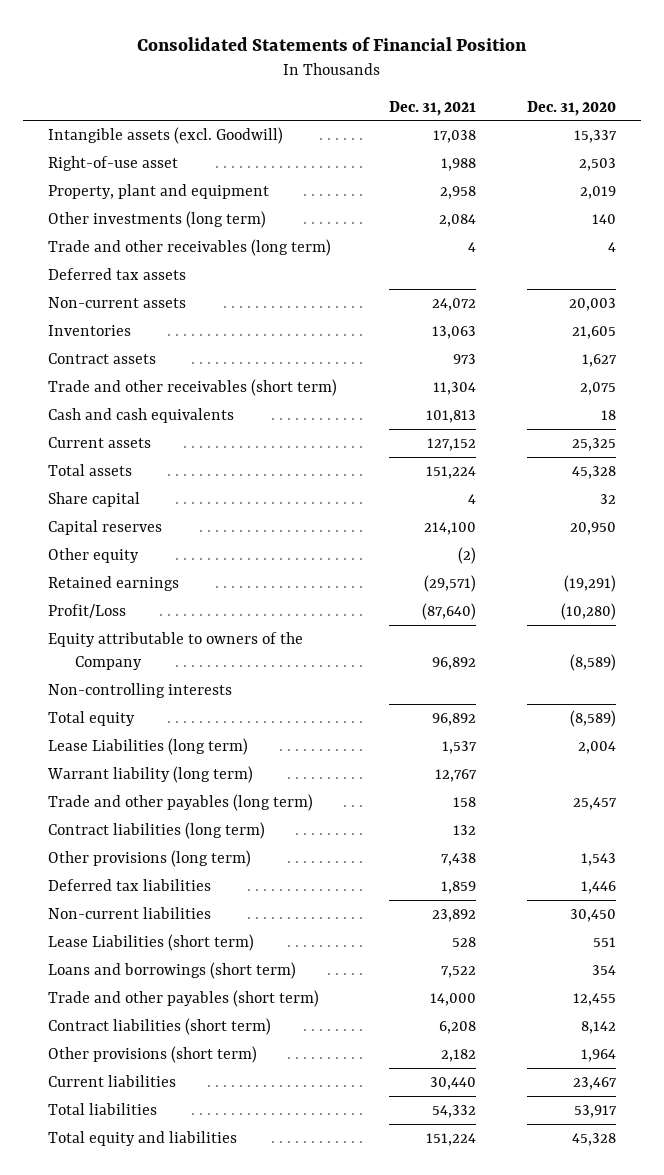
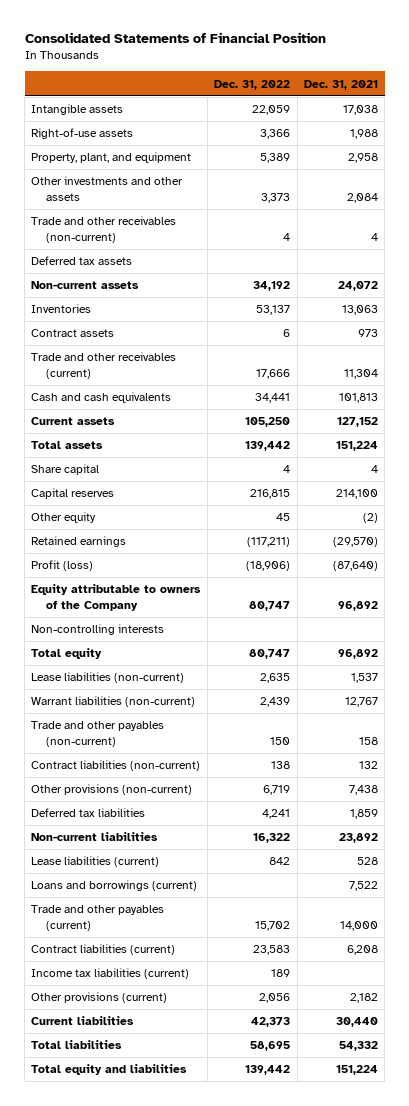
[526,100,616,116] Dec. 31, 2020 -> none
none -> [214,79,291,90] Dec. 31, 2022
[48,126,284,144] Intangible assets (excl. Goodwill) -> [31,104,124,116] Intangible assets
[48,155,179,171] Right-of-use asset -> [31,128,134,140] Right-of-use assets
[48,183,270,199] Property, plant and equipment -> [31,152,192,164] Property, plant, and equipment
[48,210,267,228] Other investments (long term) -> [31,176,184,201] Other investments and other assets
[48,238,332,256] Trade and other receivables (long term) -> [31,216,177,243] Trade and other receivables (non-current)
[48,378,338,396] Trade and other receivables (short term) -> [31,352,177,379] Trade and other receivables (current)
[423,574,476,592] (29,571) -> [332,537,378,548] (29,570)
[48,603,127,618] Profit/Loss -> [31,560,94,572] Profit (loss)
[48,737,249,755] Lease Liabilities (long term) -> [31,672,185,684] Lease liabilities (non-current)
[47,765,254,783] Warrant liability (long term) -> [31,696,196,708] Warrant liabilities (non-current)
[48,793,314,811] Trade and other payables (long term) -> [31,721,165,747] Trade and other payables (non-current)
[48,821,266,839] Contract liabilities (long term) -> [31,760,201,772] Contract liabilities (non-current)
[48,849,252,867] Other provisions (long term) -> [31,784,193,796] Other provisions (non-current)
[48,933,255,951] Lease Liabilities (short term) -> [31,856,160,868] Lease liabilities (current)
[48,961,297,979] Loans and borrowings (short term) -> [31,880,198,892] Loans and borrowings (current)
[48,989,320,1007] Trade and other payables (short term) -> [31,905,165,931] Trade and other payables (current)
[48,1017,272,1035] Contract liabilities (short term) -> [31,944,176,956] Contract liabilities (current)
none -> [31,968,190,980] Income tax liabilities (current)
[48,1045,258,1063] Other provisions (short term) -> [31,992,168,1004] Other provisions (current)

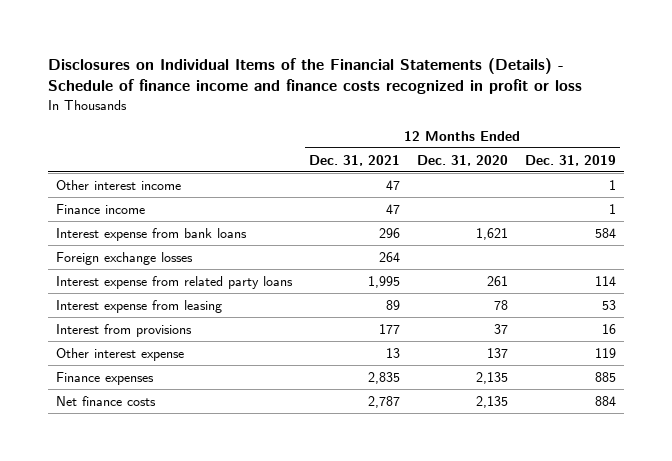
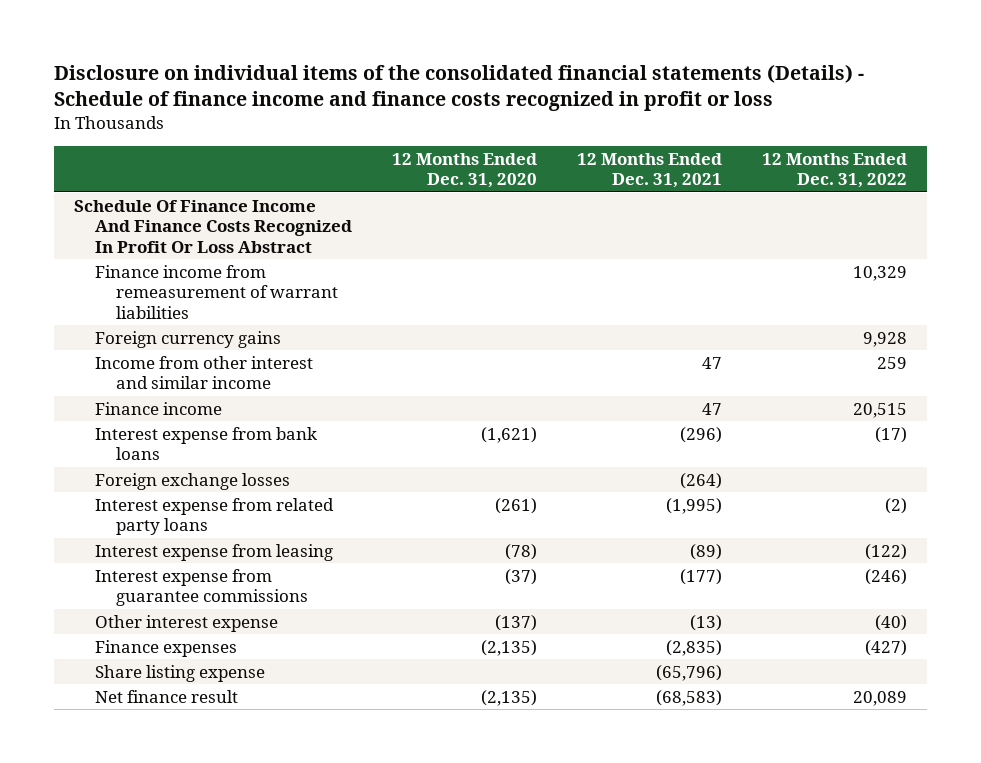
[47,57,582,95] Disclosures on Individual Items of the Financial Statements (Details) - Schedule of finance income and finance costs recognized in profit or loss -> [53,64,864,112] Disclosure on individual items of the consolidated financial statements (Details) - Schedule of finance income and finance costs recognized in profit or loss
[524,154,616,166] Dec. 31, 2019 -> none
none -> [761,152,907,189] 12 Months Ended Dec. 31, 2022
none -> [73,199,353,253] Schedule Of Finance Income And Finance Costs Recognized In Profit Or Loss Abstract
none -> [95,264,339,319] Finance income from remeasurement of warrant liabilities
none -> [95,330,282,348] Foreign currency gains
[56,179,182,190] Other interest income -> [95,355,314,390] Income from other interest and similar income
[378,227,400,238] 296 -> [679,426,722,443] (296)
[475,227,508,240] 1,621 -> [480,426,537,443] (1,621)
[378,251,400,262] 264 -> [679,472,722,489] (264)
[367,275,400,288] 1,995 -> [665,497,722,514] (1,995)
[486,275,508,286] 261 -> [494,497,537,514] (261)
[385,299,400,310] 89 -> [689,543,722,560] (89)
[493,299,508,310] 78 -> [504,543,537,560] (78)
[56,323,193,337] Interest from provisions -> [95,568,309,607] Interest expense from guarantee commissions
[378,323,400,334] 177 -> [679,568,722,585] (177)
[493,323,508,334] 37 -> [504,568,537,585] (37)
[385,347,400,358] 13 -> [689,614,722,631] (13)
[486,347,508,358] 137 -> [494,614,537,631] (137)
[367,371,400,384] 2,835 -> [665,639,722,656] (2,835)
[475,371,508,384] 2,135 -> [480,639,537,656] (2,135)
none -> [95,664,266,682] Share listing expense
[56,395,157,406] Net finance costs -> [95,689,239,703] Net finance result
[367,395,400,408] 2,787 -> [655,689,722,706] (68,583)
[475,395,508,408] 2,135 -> [480,689,537,706] (2,135)

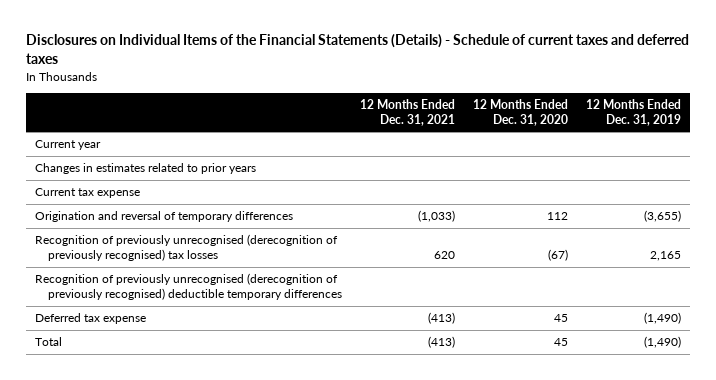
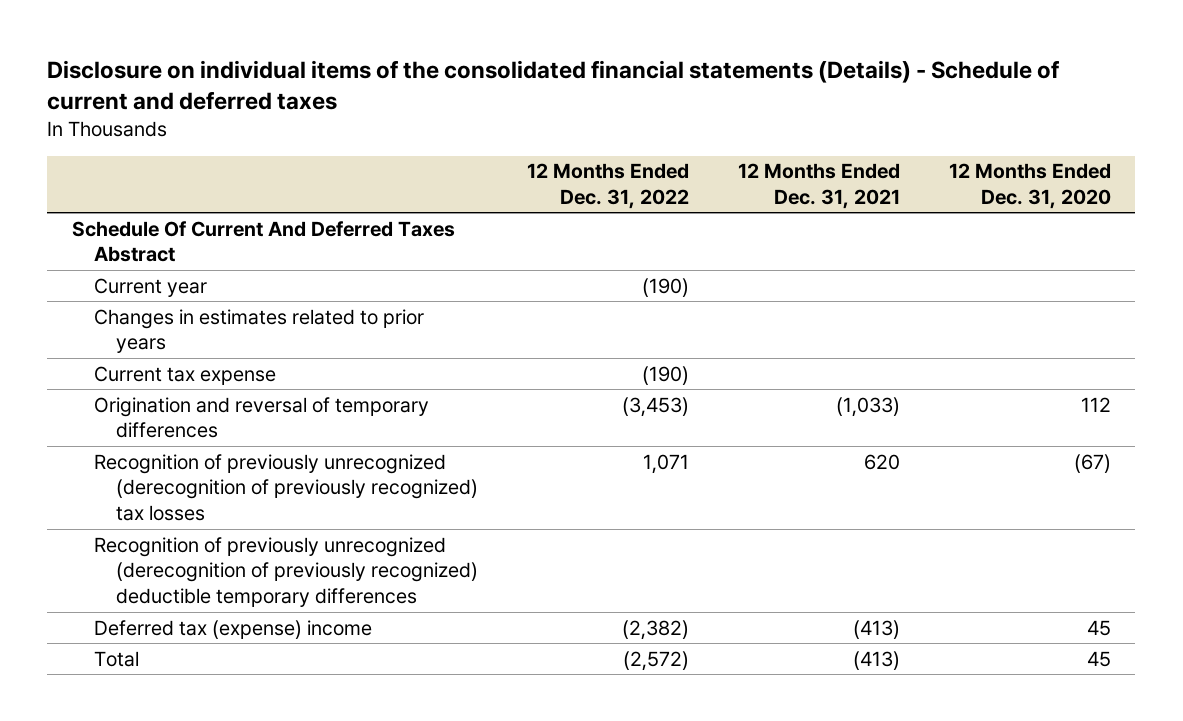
[26,34,690,65] Disclosures on Individual Items of the Financial Statements (Details) - Schedule of current taxes and deferred taxes -> [47,60,1061,110] Disclosure on individual items of the consolidated financial statements (Details) - Schedule of current and deferred taxes
[585,99,681,126] 12 Months Ended Dec. 31, 2019 -> none
none -> [527,163,690,209] 12 Months Ended Dec. 31, 2022
none -> [71,220,455,263] Schedule Of Current And Deferred Taxes Abstract
[35,234,339,261] Recognition of previously unrecognised (derecognition of previously recognised) tax losses -> [93,453,479,522] Recognition of previously unrecognized (derecognition of previously recognized) tax losses
[35,273,343,300] Recognition of previously unrecognised (derecognition of previously recognised) deductible temporary differences -> [93,536,479,608] Recognition of previously unrecognized (derecognition of previously recognized) deductible temporary differences
[35,313,147,325] Deferred tax expense -> [93,619,372,639] Deferred tax (expense) income

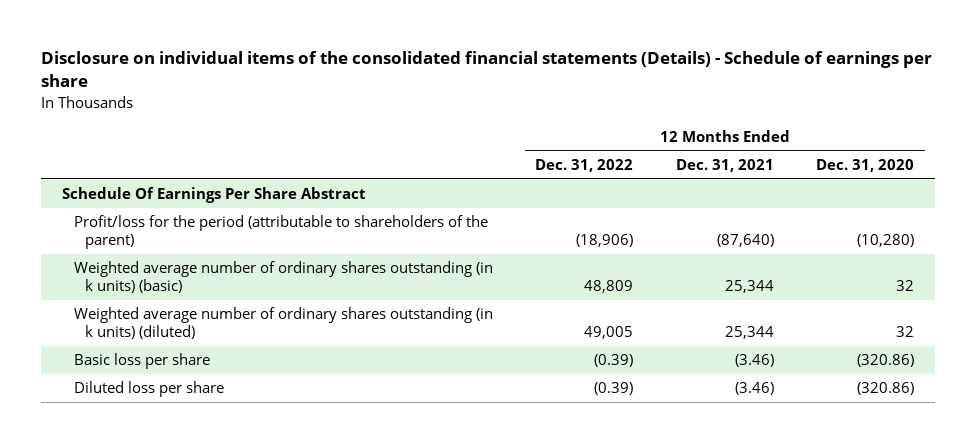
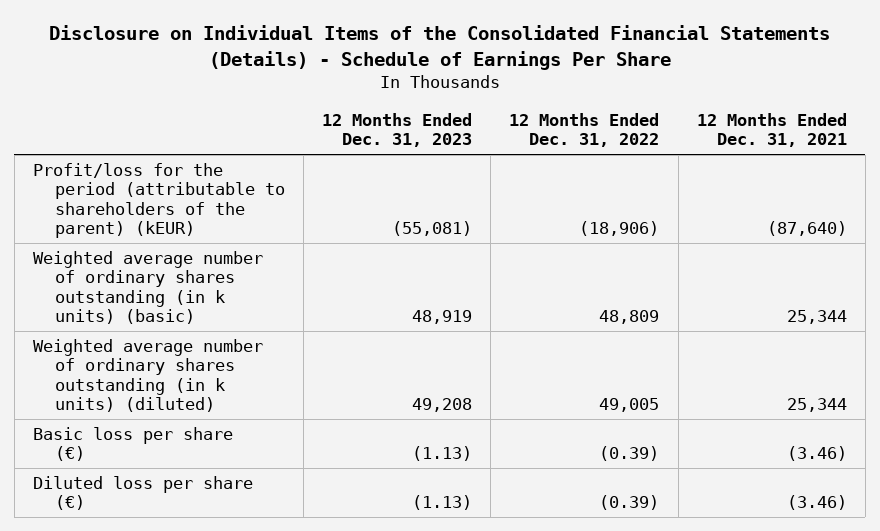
[40,51,932,88] Disclosure on individual items of the consolidated financial statements (Details) - Schedule of earnings per share -> [48,25,830,70] Disclosure on Individual Items of the Consolidated Financial Statements (Details) - Schedule of Earnings Per Share
[816,158,915,172] Dec. 31, 2020 -> none
none -> [322,112,473,148] 12 Months Ended Dec. 31, 2023
[62,187,367,204] Schedule Of Earnings Per Share Abstract -> none
[73,215,488,250] Profit/loss for the period (attributable to shareholders of the parent) -> [32,162,285,239] Profit/loss for the period (attributable to shareholders of the parent) (kEUR)
[73,353,210,370] Basic loss per share -> [32,426,233,462] Basic loss per share (€)
[73,381,224,398] Diluted loss per share -> [32,475,253,511] Diluted loss per share (€)

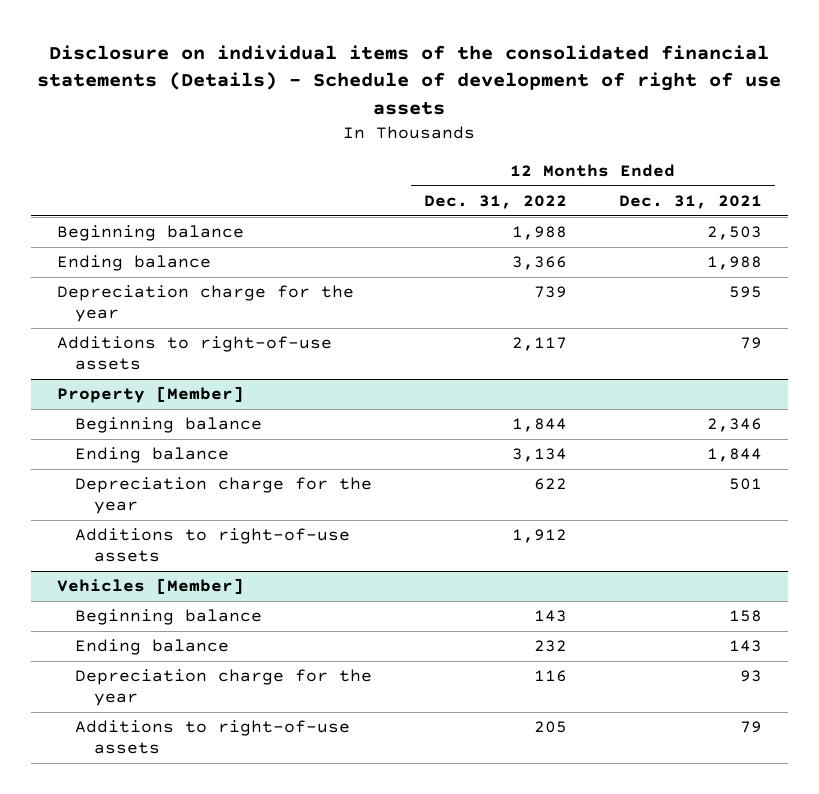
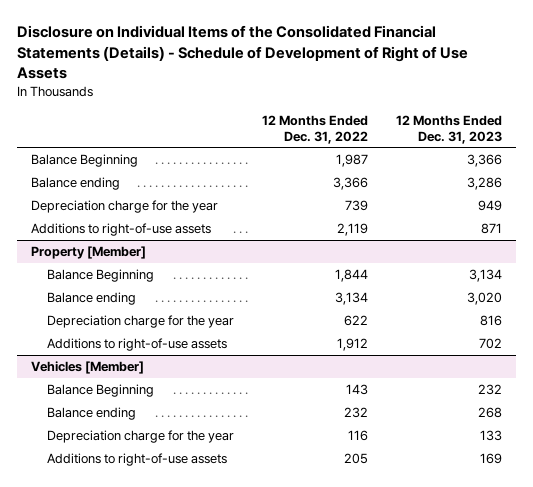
[37,44,782,116] Disclosure on individual items of the consolidated financial statements (Details) - Schedule of development of right of use assets -> [16,25,468,79] Disclosure on Individual Items of the Consolidated Financial Statements (Details) - Schedule of Development of Right of Use Assets
[618,194,762,209] Dec. 31, 2021 -> none
none -> [396,114,503,144] 12 Months Ended Dec. 31, 2023
[56,225,244,242] Beginning balance -> [30,154,138,168] Balance Beginning
[512,226,568,241] 1,988 -> [336,154,369,168] 1,987
[56,255,211,272] Ending balance -> [30,177,120,191] Balance ending
[512,337,568,352] 2,117 -> [337,223,369,237] 2,119
[75,417,263,434] Beginning balance -> [47,269,155,283] Balance Beginning
[75,447,230,464] Ending balance -> [47,292,137,306] Balance ending
[75,609,263,626] Beginning balance -> [47,384,155,398] Balance Beginning
[75,639,230,656] Ending balance -> [47,407,137,421] Balance ending

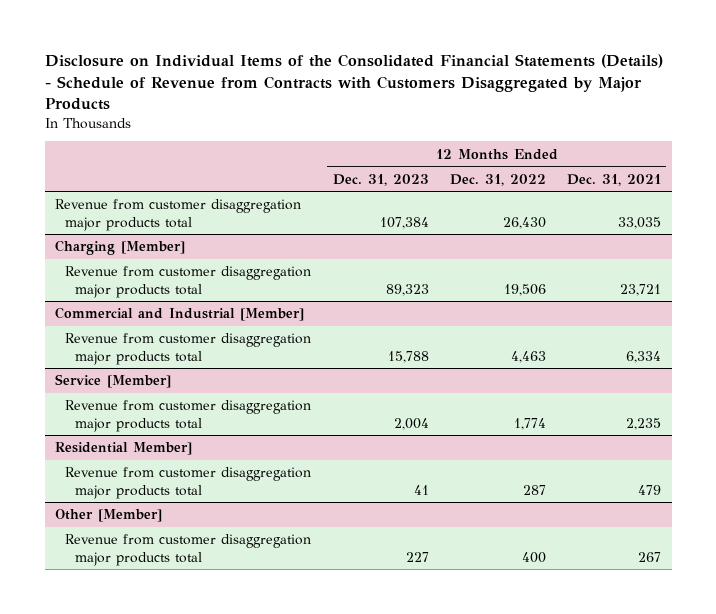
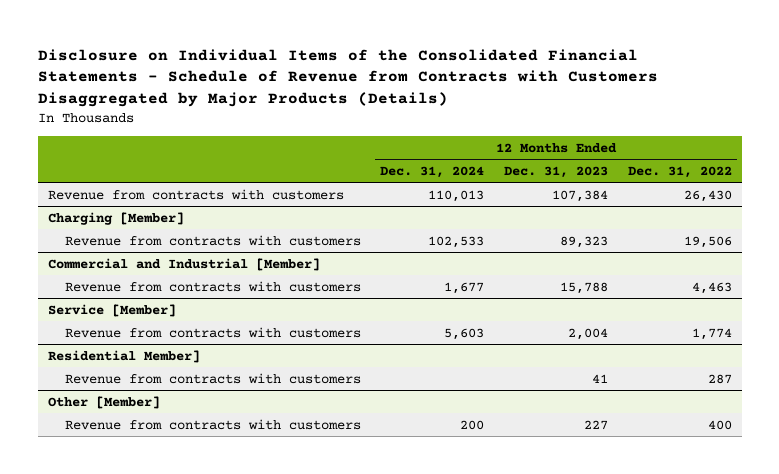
[44,54,663,110] Disclosure on Individual Items of the Consolidated Financial Statements (Details) - Schedule of Revenue from Contracts with Customers Disaggregated by Major Products -> [37,48,658,107] Disclosure on Individual Items of the Consolidated Financial Statements - Schedule of Revenue from Contracts with Customers Disaggregated by Major Products (Details)
[567,173,662,186] Dec. 31, 2021 -> none
none -> [380,165,485,178] Dec. 31, 2024
[55,199,302,231] Revenue from customer disaggregation major products total -> [47,188,344,200] Revenue from contracts with customers
[65,266,312,298] Revenue from customer disaggregation major products total -> [64,234,361,246] Revenue from contracts with customers
[65,333,312,365] Revenue from customer disaggregation major products total -> [64,280,361,292] Revenue from contracts with customers
[65,400,312,432] Revenue from customer disaggregation major products total -> [64,326,361,338] Revenue from contracts with customers
[65,467,312,499] Revenue from customer disaggregation major products total -> [64,372,361,384] Revenue from contracts with customers
[65,534,312,566] Revenue from customer disaggregation major products total -> [64,418,361,430] Revenue from contracts with customers

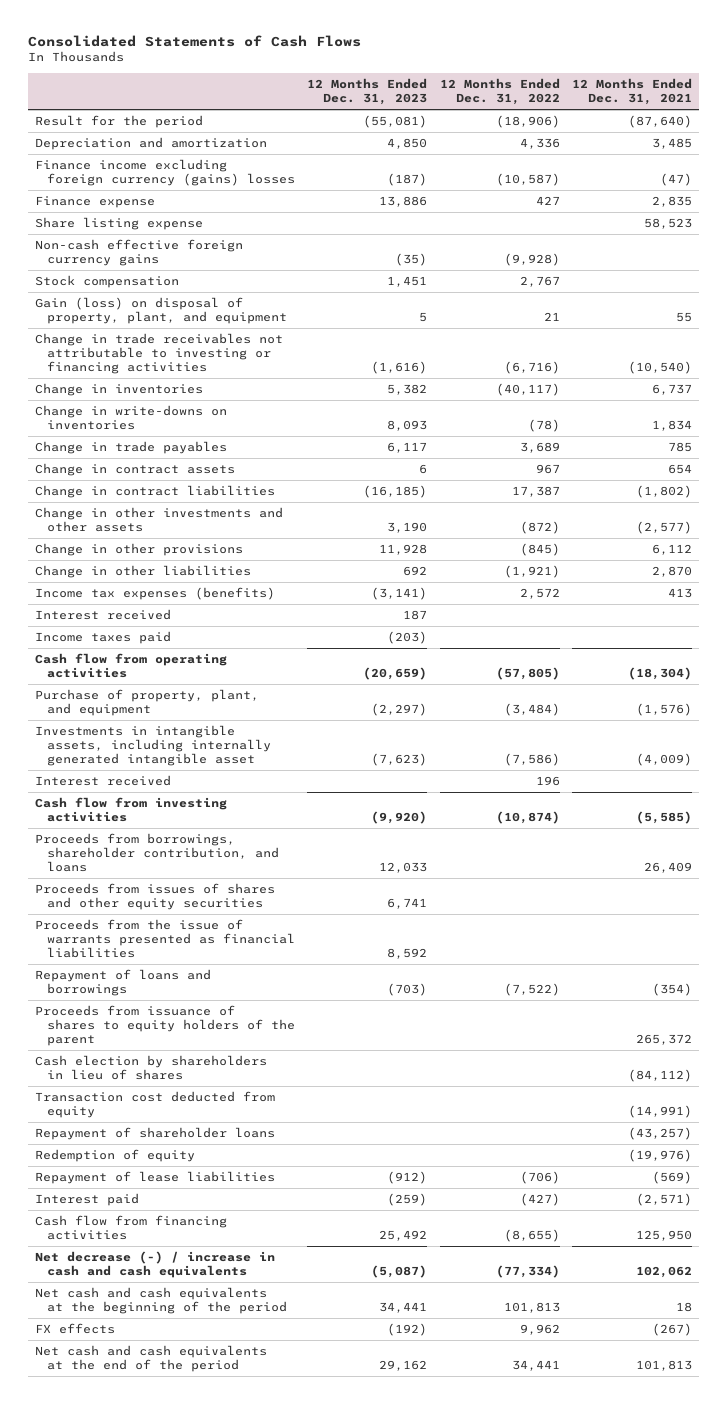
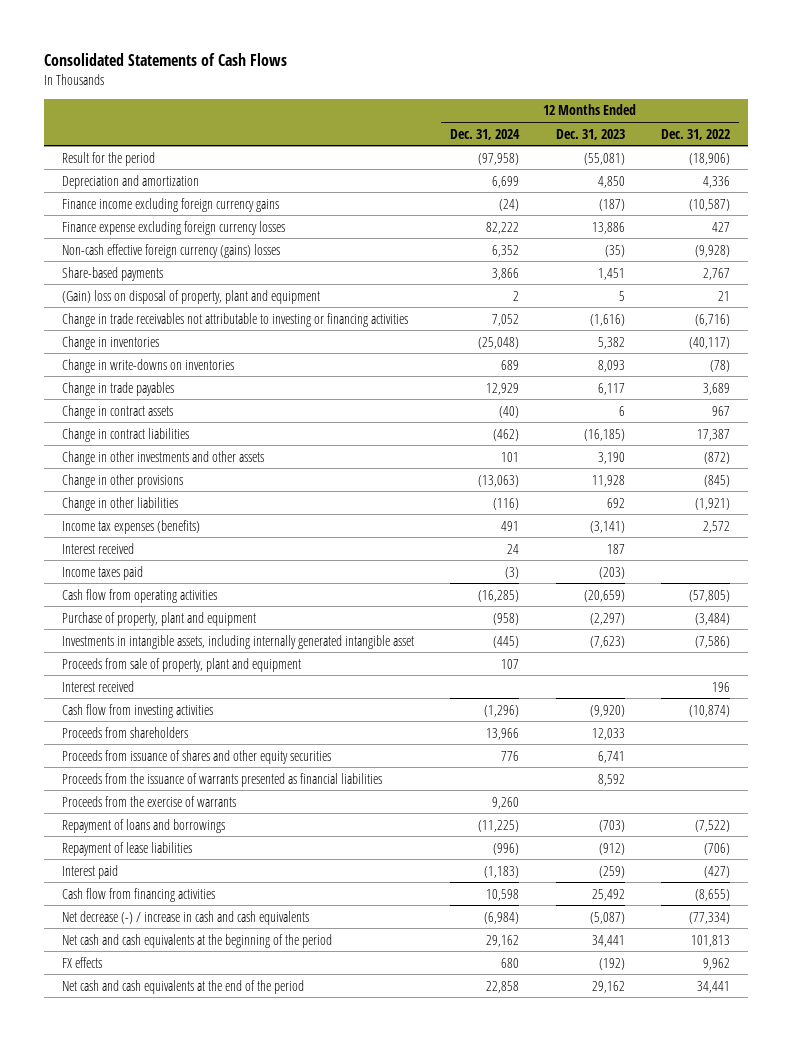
[572,78,693,105] 12 Months Ended Dec. 31, 2021 -> none
none -> [450,128,521,140] Dec. 31, 2024
[34,217,203,231] Share listing expense -> none
[34,159,295,186] Finance income excluding foreign currency (gains) losses -> [62,197,280,212] Finance income excluding foreign currency gains
[34,196,155,209] Finance expense -> [62,220,286,235] Finance expense excluding foreign currency losses
[34,239,243,266] Non-cash effective foreign currency gains -> [62,243,281,258] Non-cash effective foreign currency (gains) losses
[34,275,179,289] Stock compensation -> [62,266,164,281] Share-based payments
[34,297,287,324] Gain (loss) on disposal of property, plant, and equipment -> [62,289,321,304] (Gain) loss on disposal of property, plant and equipment
[34,689,259,716] Purchase of property, plant, and equipment -> [62,611,257,626] Purchase of property, plant and equipment
none -> [62,657,302,672] Proceeds from sale of property, plant and equipment
[34,833,279,872] Proceeds from borrowings, shareholder contribution, and loans -> [62,726,189,738] Proceeds from shareholders
[34,883,275,910] Proceeds from issues of shares and other equity securities -> [62,749,332,764] Proceeds from issuance of shares and other equity securities
[34,919,295,958] Proceeds from the issue of warrants presented as financial liabilities -> [62,772,383,787] Proceeds from the issuance of warrants presented as financial liabilities
none -> [62,795,237,807] Proceeds from the exercise of warrants
[34,1005,295,1046] Proceeds from issuance of shares to equity holders of the parent -> none
[34,1055,267,1080] Cash election by shareholders in lieu of shares -> none
[34,1091,275,1118] Transaction cost deducted from equity -> none
[34,1127,275,1141] Repayment of shareholder loans -> none
[34,1149,195,1163] Redemption of equity -> none

